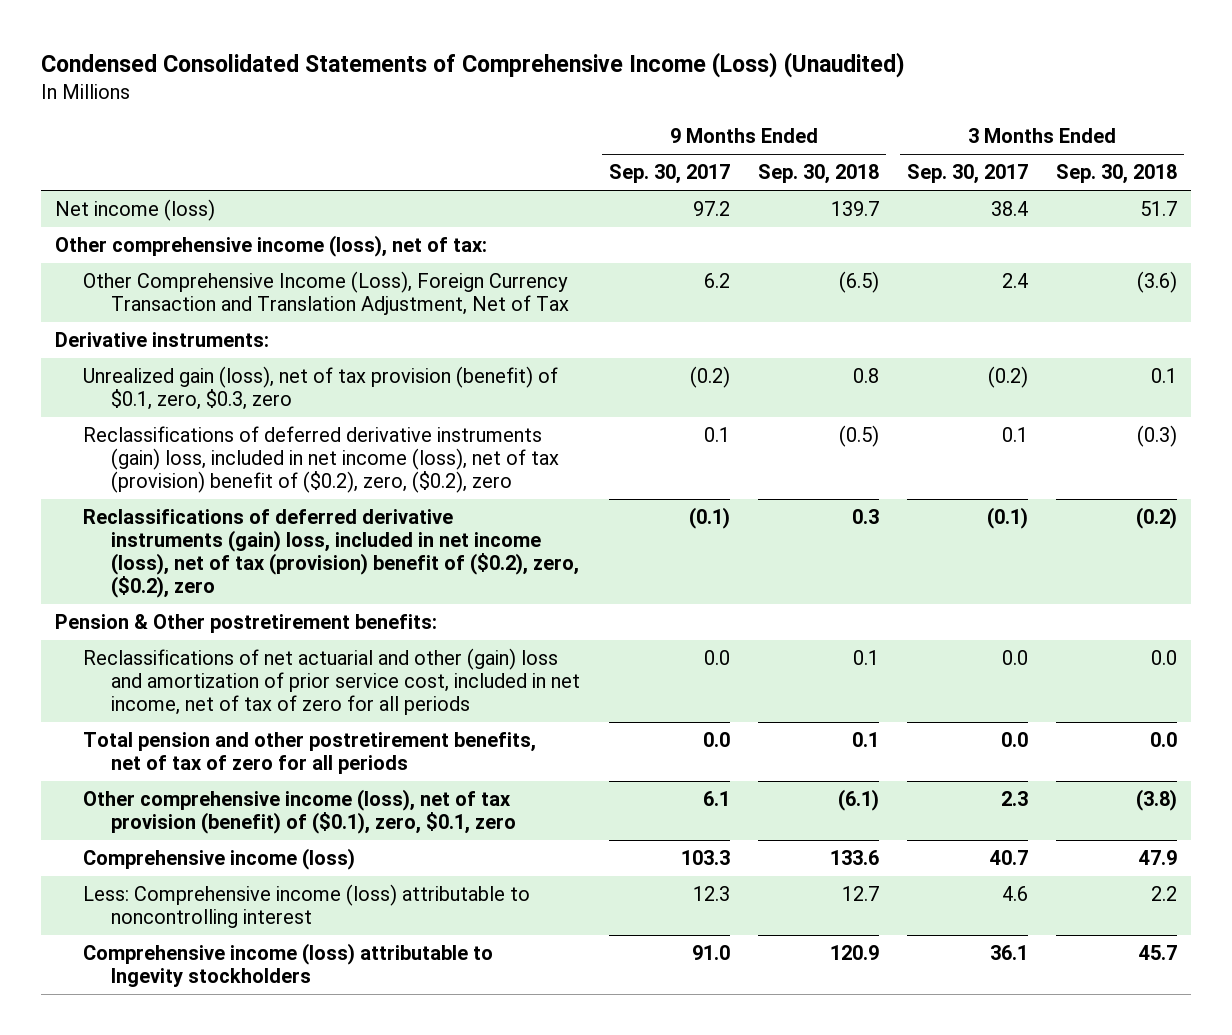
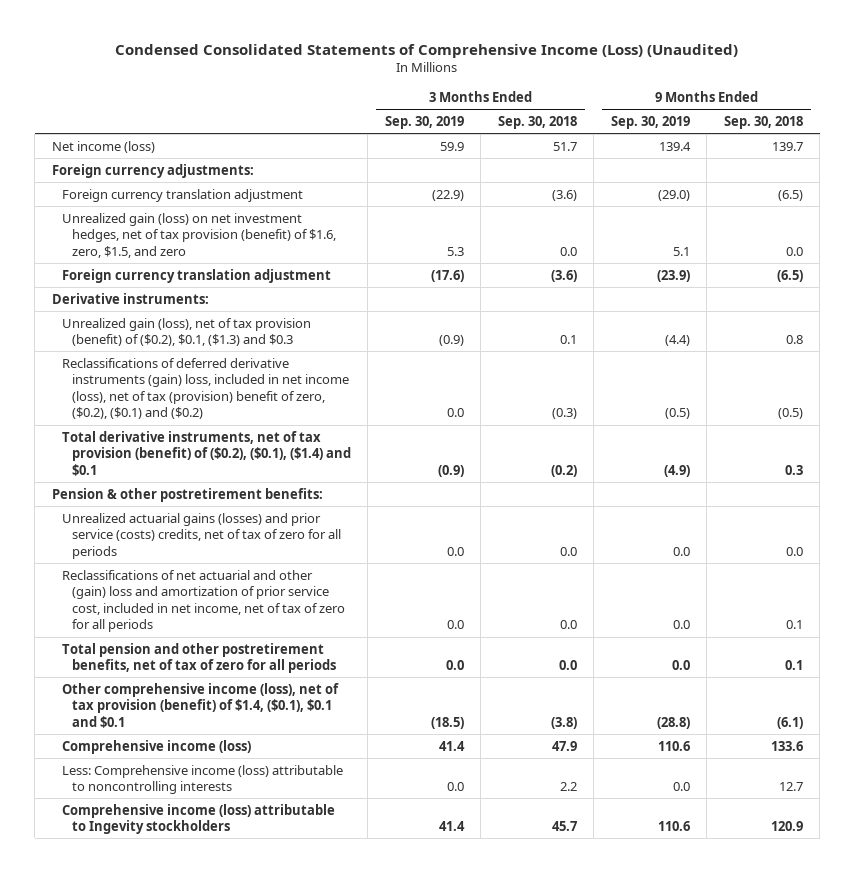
[608,164,730,185] Sep. 30, 2017 -> none
[906,164,1028,185] Sep. 30, 2017 -> none
none -> [384,115,464,129] Sep. 30, 2019
none -> [610,115,690,129] Sep. 30, 2019
[55,234,488,257] Other comprehensive income (loss), net of tax: -> none
none -> [51,163,254,178] Foreign currency adjustments:
none -> [61,188,303,202] Foreign currency translation adjustment
none -> [61,212,336,258] Unrealized gain (loss) on net investment hedges, net of tax provision (benefit) of $1.6, zero, $1.5, and zero
[83,270,570,315] Other Comprehensive Income (Loss), Foreign Currency Transaction and Translation Adjustment, Net of Tax -> [61,268,331,283] Foreign currency translation adjustment
[83,365,559,410] Unrealized gain (loss), net of tax provision (benefit) of $0.1, zero, $0.3, zero -> [61,317,311,347] Unrealized gain (loss), net of tax provision (benefit) of ($0.2), $0.1, ($1.3) and $0.3
[83,425,560,494] Reclassifications of deferred derivative instruments (gain) loss, included in net income (loss), net of tax (provision) benefit of ($0.2), zero, ($0.2), zero -> [61,357,349,420] Reclassifications of deferred derivative instruments (gain) loss, included in net income (loss), net of tax (provision) benefit of zero, ($0.2), ($0.1) and ($0.2)
[83,508,580,599] Reclassifications of deferred derivative instruments (gain) loss, included in net income (loss), net of tax (provision) benefit of ($0.2), zero, ($0.2), zero -> [61,430,351,476] Total derivative instruments, net of tax provision (benefit) of ($0.2), ($0.1), ($1.4) and $0.1
[55,613,438,633] Pension & Other postretirement benefits: -> [51,487,323,502] Pension & other postretirement benefits:
none -> [61,512,341,559] Unrealized actuarial gains (losses) and prior service (costs) credits, net of tax of zero for all periods
[83,788,517,834] Other comprehensive income (loss), net of tax provision (benefit) of ($0.1), zero, $0.1, zero -> [61,682,339,728] Other comprehensive income (loss), net of tax provision (benefit) of $1.4, ($0.1), $0.1 and $0.1
[83,883,531,928] Less: Comprehensive income (loss) attributable to noncontrolling interest -> [61,764,343,795] Less: Comprehensive income (loss) attributable to noncontrolling interests

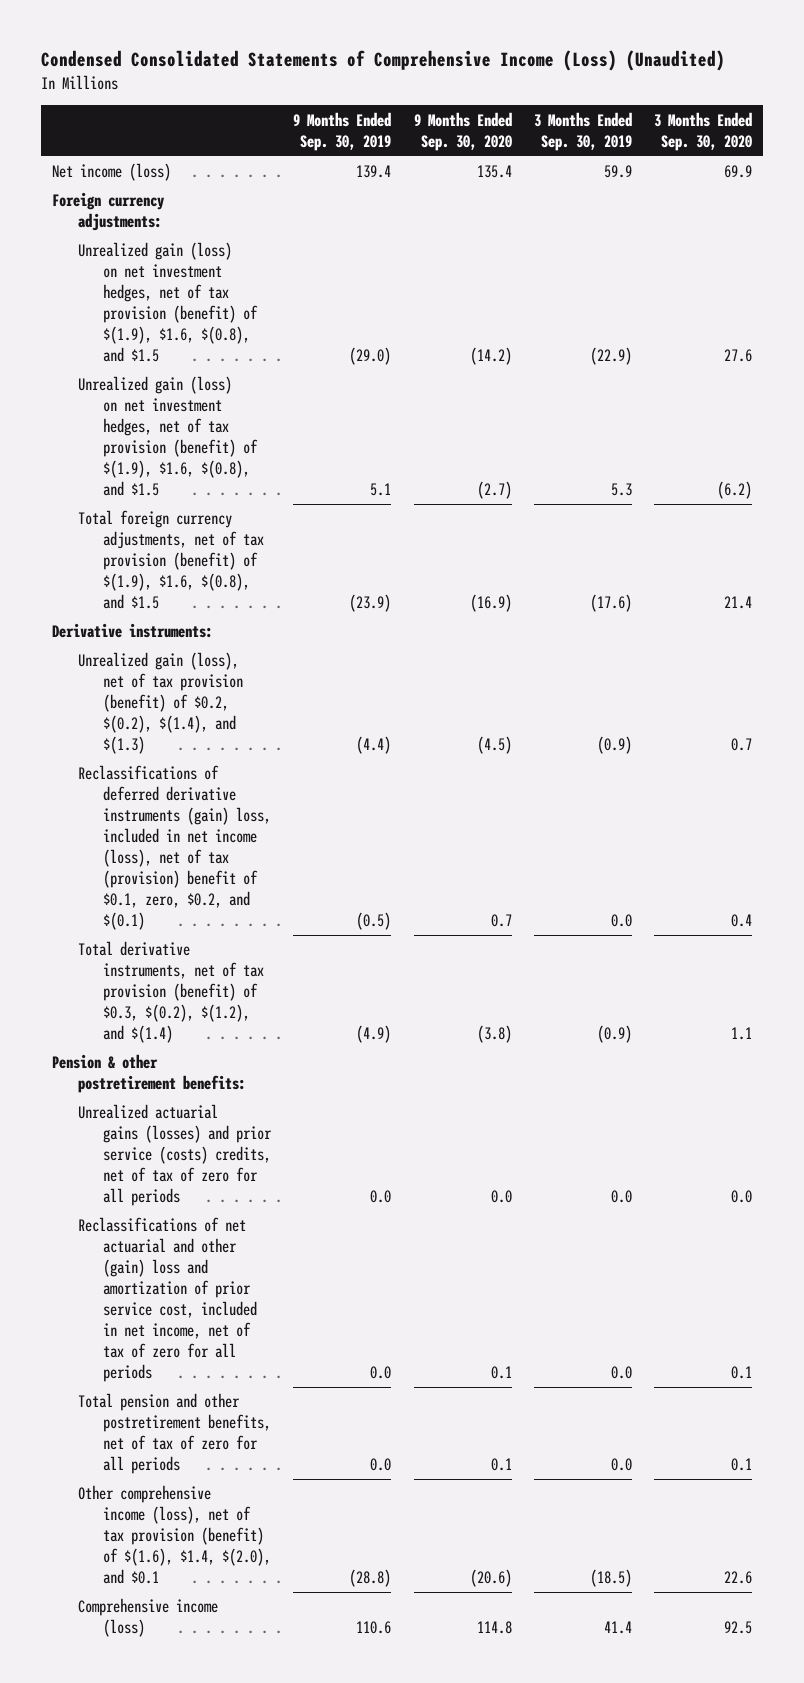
[497,115,577,129] Sep. 30, 2018 -> none
[723,115,803,129] Sep. 30, 2018 -> none
none -> [413,111,512,151] 9 Months Ended Sep. 30, 2020
none -> [653,111,752,151] 3 Months Ended Sep. 30, 2020
[61,188,303,202] Foreign currency translation adjustment -> none
[61,212,336,258] Unrealized gain (loss) on net investment hedges, net of tax provision (benefit) of $1.6, zero, $1.5, and zero -> [77,242,259,363] Unrealized gain (loss) on net investment hedges, net of tax provision (benefit) of $(1.9), $1.6, $(0.8), and $1.5
[446,246,464,256] 5.3 -> [589,347,632,366] (22.9)
[672,246,690,256] 5.1 -> [349,347,392,366] (29.0)
none -> [77,376,259,497] Unrealized gain (loss) on net investment hedges, net of tax provision (benefit) of $(1.9), $1.6, $(0.8), and $1.5
[61,268,331,283] Foreign currency translation adjustment -> [77,510,265,610] Total foreign currency adjustments, net of tax provision (benefit) of $(1.9), $1.6, $(0.8), and $1.5
[61,317,311,347] Unrealized gain (loss), net of tax provision (benefit) of ($0.2), $0.1, ($1.3) and $0.3 -> [77,652,244,755] Unrealized gain (loss), net of tax provision (benefit) of $0.2, $(0.2), $(1.4), and $(1.3)
[61,357,349,420] Reclassifications of deferred derivative instruments (gain) loss, included in net income (loss), net of tax (provision) benefit of zero, ($0.2), ($0.1) and ($0.2) -> [77,765,272,931] Reclassifications of deferred derivative instruments (gain) loss, included in net income (loss), net of tax (provision) benefit of $0.1, zero, $0.2, and $(0.1)
[61,430,351,476] Total derivative instruments, net of tax provision (benefit) of ($0.2), ($0.1), ($1.4) and $0.1 -> [77,941,265,1044] Total derivative instruments, net of tax provision (benefit) of $0.3, $(0.2), $(1.2), and $(1.4)
[61,682,339,728] Other comprehensive income (loss), net of tax provision (benefit) of $1.4, ($0.1), $0.1 and $0.1 -> [77,1485,272,1585] Other comprehensive income (loss), net of tax provision (benefit) of $(1.6), $1.4, $(2.0), and $0.1
[61,764,343,795] Less: Comprehensive income (loss) attributable to noncontrolling interests -> none
[61,803,335,835] Comprehensive income (loss) attributable to Ingevity stockholders -> none

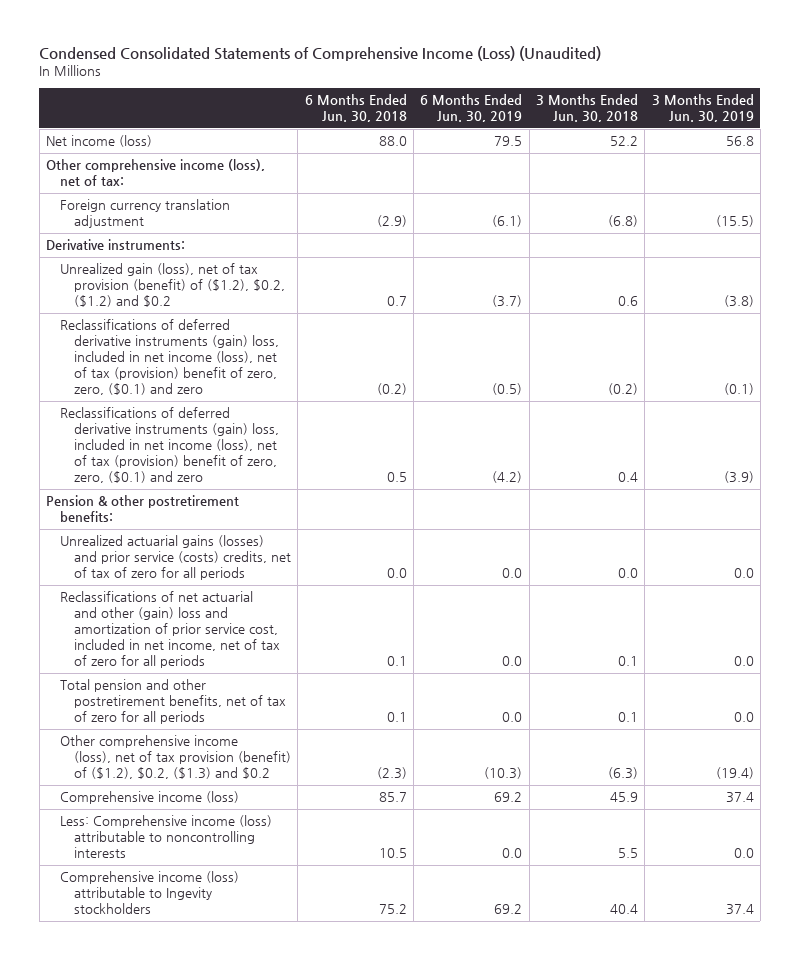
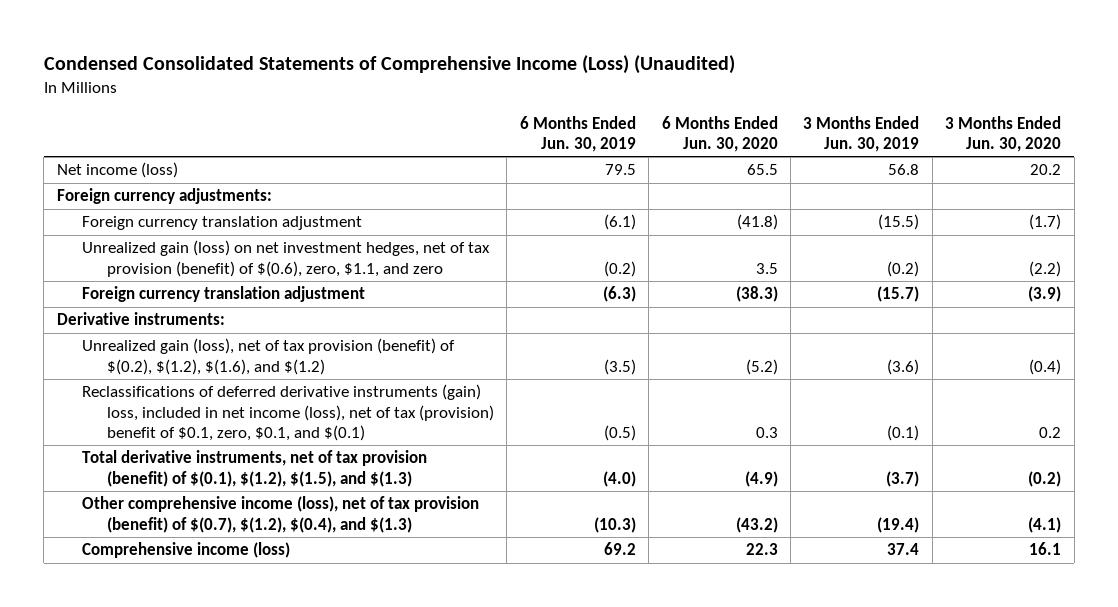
[304,94,407,123] 6 Months Ended Jun. 30, 2018 -> none
[535,94,638,123] 3 Months Ended Jun. 30, 2018 -> none
none -> [661,115,778,152] 6 Months Ended Jun. 30, 2020
none -> [945,115,1062,152] 3 Months Ended Jun. 30, 2020
[45,159,265,187] Other comprehensive income (loss), net of tax: -> none
none -> [56,188,272,205] Foreign currency adjustments:
none -> [81,240,490,277] Unrealized gain (loss) on net investment hedges, net of tax provision (benefit) of $(0.6), zero, $1.1, and zero
none -> [81,286,365,303] Foreign currency translation adjustment
[45,495,239,523] Pension & other postretirement benefits: -> none
[59,535,292,581] Unrealized actuarial gains (losses) and prior service (costs) credits, net of tax of zero for all periods -> none
[59,591,281,669] Reclassifications of net actuarial and other (gain) loss and amortization of prior service cost, included in net income, net of tax of zero for all periods -> none
[59,679,287,725] Total pension and other postretirement benefits, net of tax of zero for all periods -> none
[59,263,286,308] Unrealized gain (loss), net of tax provision (benefit) of ($1.2), $0.2, ($1.2) and $0.2 -> [81,338,455,375] Unrealized gain (loss), net of tax provision (benefit) of $(0.2), $(1.2), $(1.6), and $(1.2)
[492,295,523,308] (3.7) -> [603,358,636,375] (3.5)
[723,295,754,308] (3.8) -> [887,358,920,375] (3.6)
[59,319,280,396] Reclassifications of deferred derivative instruments (gain) loss, included in net income (loss), net of tax (provision) benefit of zero, zero, ($0.1) and zero -> [81,384,494,441] Reclassifications of deferred derivative instruments (gain) loss, included in net income (loss), net of tax (provision) benefit of $0.1, zero, $0.1, and $(0.1)
[59,407,280,484] Reclassifications of deferred derivative instruments (gain) loss, included in net income (loss), net of tax (provision) benefit of zero, zero, ($0.1) and zero -> [81,450,427,487] Total derivative instruments, net of tax provision (benefit) of $(0.1), $(1.2), $(1.5), and $(1.3)
[492,471,523,484] (4.2) -> [602,470,636,487] (4.0)
[723,471,754,484] (3.9) -> [886,470,920,487] (3.7)
[59,735,292,780] Other comprehensive income (loss), net of tax provision (benefit) of ($1.2), $0.2, ($1.3) and $0.2 -> [81,496,479,533] Other comprehensive income (loss), net of tax provision (benefit) of $(0.7), $(1.2), $(0.4), and $(1.3)
[59,815,272,859] Less: Comprehensive income (loss) attributable to noncontrolling interests -> none
[59,871,239,915] Comprehensive income (loss) attributable to Ingevity stockholders -> none

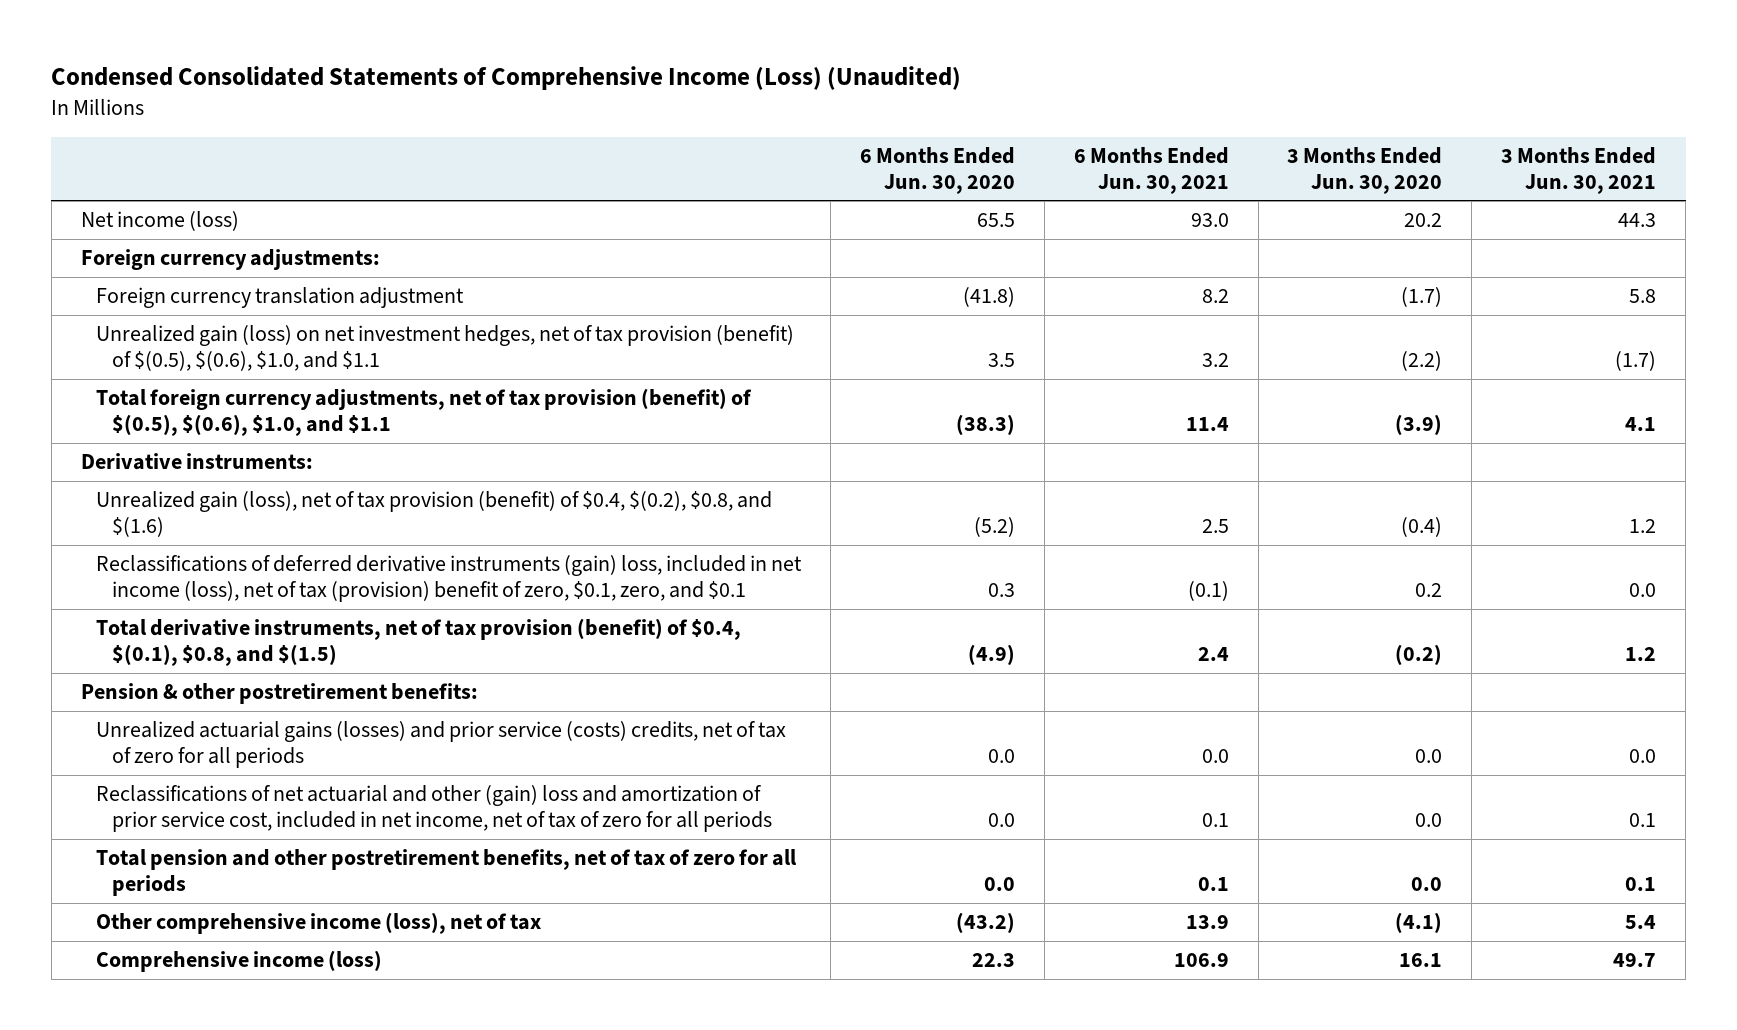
[519,115,636,152] 6 Months Ended Jun. 30, 2019 -> none
[803,115,920,152] 3 Months Ended Jun. 30, 2019 -> none
none -> [1073,146,1229,194] 6 Months Ended Jun. 30, 2021
none -> [1501,146,1657,194] 3 Months Ended Jun. 30, 2021
[81,240,490,277] Unrealized gain (loss) on net investment hedges, net of tax provision (benefit) of $(0.6), zero, $1.1, and zero -> [96,325,795,372] Unrealized gain (loss) on net investment hedges, net of tax provision (benefit) of $(0.5), $(0.6), $1.0, and $1.1
[81,286,365,303] Foreign currency translation adjustment -> [96,388,753,437] Total foreign currency adjustments, net of tax provision (benefit) of $(0.5), $(0.6), $1.0, and $1.1
[81,338,455,375] Unrealized gain (loss), net of tax provision (benefit) of $(0.2), $(1.2), $(1.6), and $(1.2) -> [96,491,773,538] Unrealized gain (loss), net of tax provision (benefit) of $0.4, $(0.2), $0.8, and $(1.6)
[81,384,494,441] Reclassifications of deferred derivative instruments (gain) loss, included in net income (loss), net of tax (provision) benefit of $0.1, zero, $0.1, and $(0.1) -> [96,555,803,603] Reclassifications of deferred derivative instruments (gain) loss, included in net income (loss), net of tax (provision) benefit of zero, $0.1, zero, and $0.1
[81,450,427,487] Total derivative instruments, net of tax provision (benefit) of $(0.1), $(1.2), $(1.5), and $(1.3) -> [96,618,742,667] Total derivative instruments, net of tax provision (benefit) of $0.4, $(0.1), $0.8, and $(1.5)
none -> [80,683,478,705] Pension & other postretirement benefits:
none -> [96,721,787,769] Unrealized actuarial gains (losses) and prior service (costs) credits, net of tax of zero for all periods
none -> [96,785,772,833] Reclassifications of net actuarial and other (gain) loss and amortization of prior service cost, included in net income, net of tax of zero for all periods
none -> [96,849,798,897] Total pension and other postretirement benefits, net of tax of zero for all periods
[81,496,479,533] Other comprehensive income (loss), net of tax provision (benefit) of $(0.7), $(1.2), $(0.4), and $(1.3) -> [96,912,542,935] Other comprehensive income (loss), net of tax

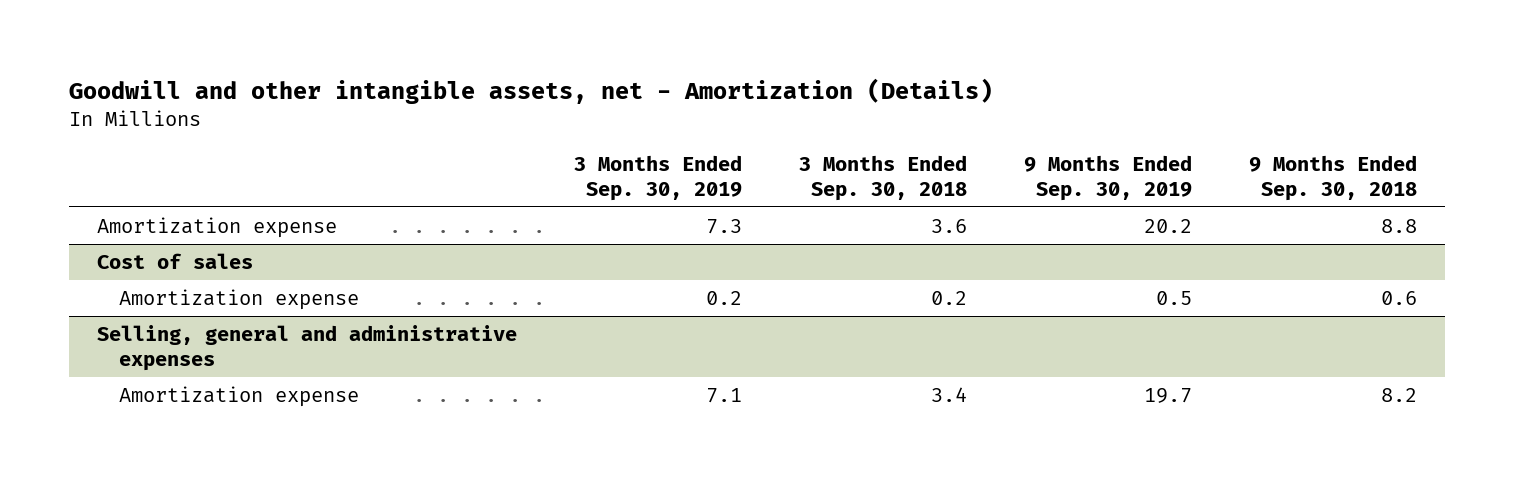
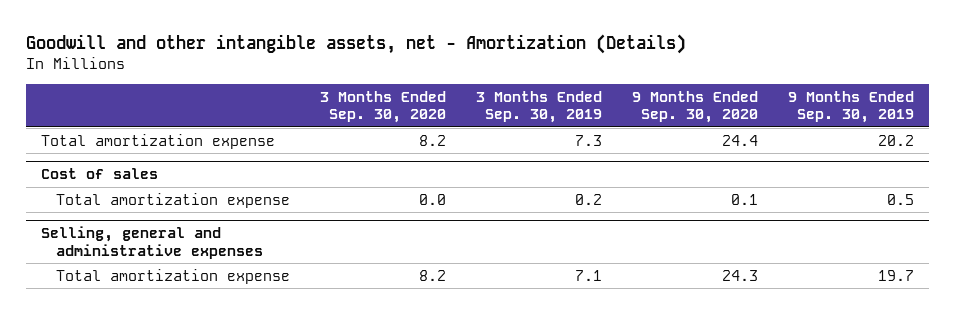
[798,154,967,201] 3 Months Ended Sep. 30, 2018 -> none
[1248,154,1417,201] 9 Months Ended Sep. 30, 2018 -> none
none -> [320,90,447,124] 3 Months Ended Sep. 30, 2020
none -> [631,90,758,124] 9 Months Ended Sep. 30, 2020
[97,217,338,239] Amortization expense -> [41,133,276,149] Total amortization expense
[118,289,359,311] Amortization expense -> [56,192,291,208] Total amortization expense
[118,386,359,408] Amortization expense -> [56,268,291,284] Total amortization expense

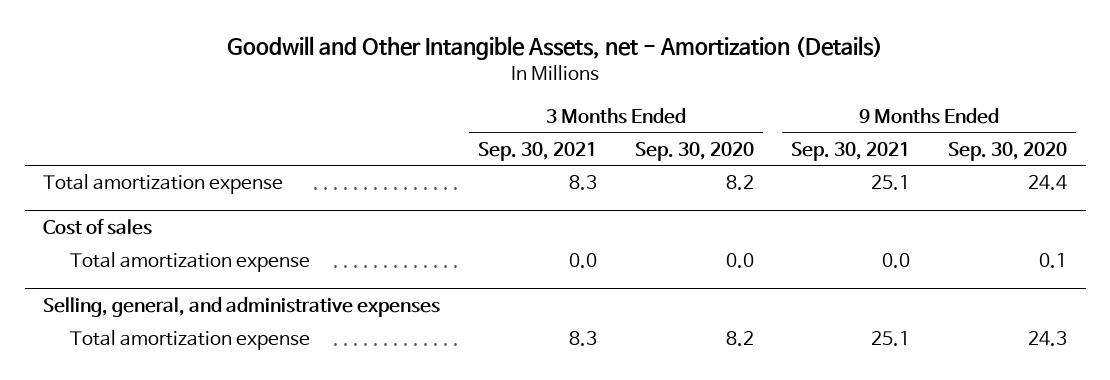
[26,34,687,55] Goodwill and other intangible assets, net - Amortization (Details) -> [227,36,884,61] Goodwill and Other Intangible Assets, net - Amortization (Details)
[475,90,602,124] 3 Months Ended Sep. 30, 2019 -> none
[787,90,914,124] 9 Months Ended Sep. 30, 2019 -> none
none -> [478,141,598,161] Sep. 30, 2021
none -> [791,141,911,161] Sep. 30, 2021
[41,226,264,259] Selling, general and administrative expenses -> [43,297,441,318] Selling, general, and administrative expenses

